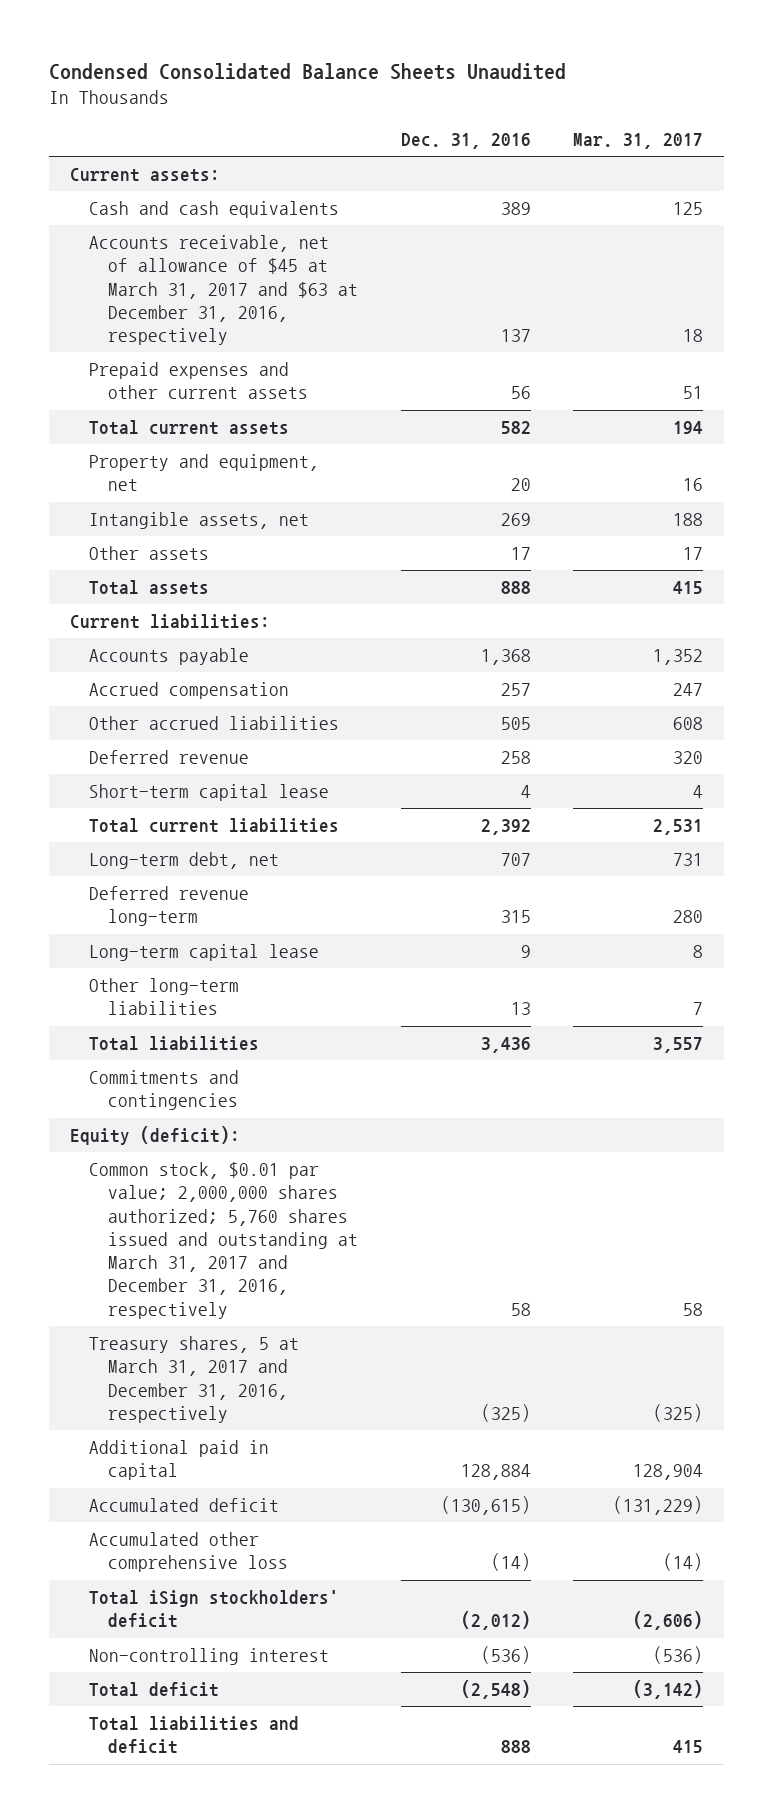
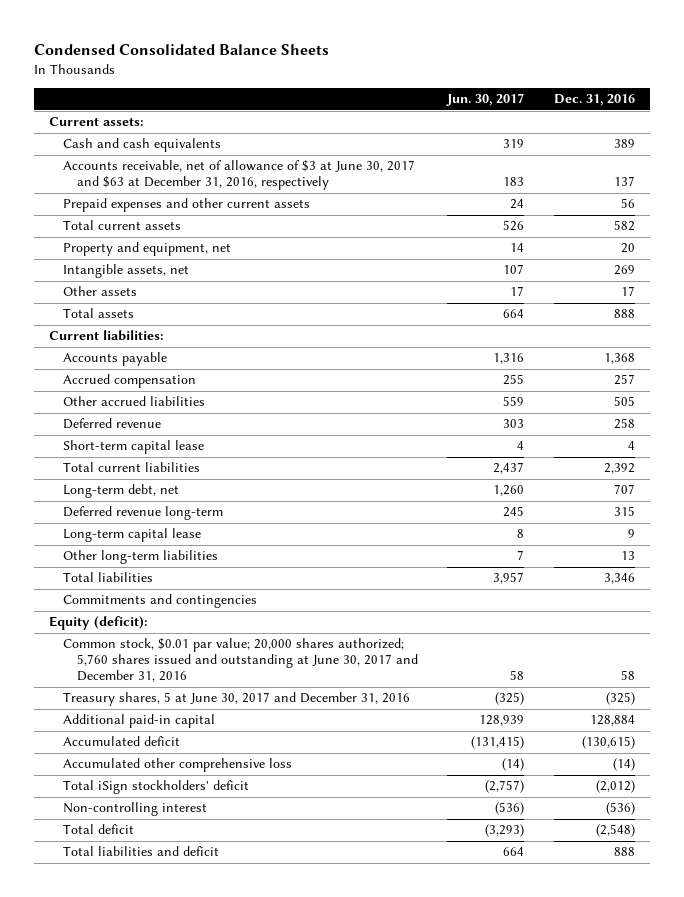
[48,62,566,80] Condensed Consolidated Balance Sheets Unaudited -> [33,44,329,56] Condensed Consolidated Balance Sheets
[572,132,703,149] Mar. 31, 2017 -> none
none -> [446,93,525,107] Jun. 30, 2017
[89,235,359,346] Accounts receivable, net of allowance of $45 at March 31, 2017 and $63 at December 31, 2016, respectively -> [62,160,415,191] Accounts receivable, net of allowance of $3 at June 30, 2017 and $63 at December 31, 2016, respectively
[480,1037,531,1054] 3,436 -> [604,573,636,585] 3,346
[89,1162,359,1319] Common stock, $0.01 par value; 2,000,000 shares authorized; 5,760 shares issued and outstanding at March 31, 2017 and December 31, 2016, respectively -> [62,638,418,683] Common stock, $0.01 par value; 20,000 shares authorized; 5,760 shares issued and outstanding at June 30, 2017 and December 31, 2016
[89,1336,300,1423] Treasury shares, 5 at March 31, 2017 and December 31, 2016, respectively -> [62,692,410,707] Treasury shares, 5 at June 30, 2017 and December 31, 2016
[89,1440,270,1481] Additional paid in capital -> [62,714,215,729] Additional paid-in capital

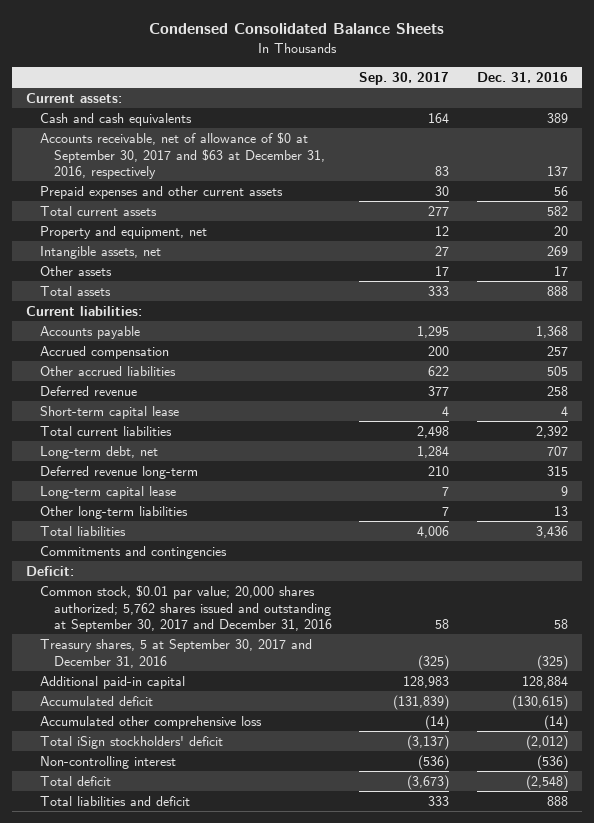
[446,93,525,107] Jun. 30, 2017 -> none
none -> [359,71,450,85] Sep. 30, 2017
[62,160,415,191] Accounts receivable, net of allowance of $3 at June 30, 2017 and $63 at December 31, 2016, respectively -> [39,132,325,179] Accounts receivable, net of allowance of $0 at September 30, 2017 and $63 at December 31, 2016, respectively
[604,573,636,585] 3,346 -> [535,526,568,539] 3,436
[48,616,148,631] Equity (deficit): -> [25,566,74,577] Deficit:
[62,638,418,683] Common stock, $0.01 par value; 20,000 shares authorized; 5,760 shares issued and outstanding at June 30, 2017 and December 31, 2016 -> [39,585,332,632] Common stock, $0.01 par value; 20,000 shares authorized; 5,762 shares issued and outstanding at September 30, 2017 and December 31, 2016
[62,692,410,707] Treasury shares, 5 at June 30, 2017 and December 31, 2016 -> [39,639,312,668] Treasury shares, 5 at September 30, 2017 and December 31, 2016

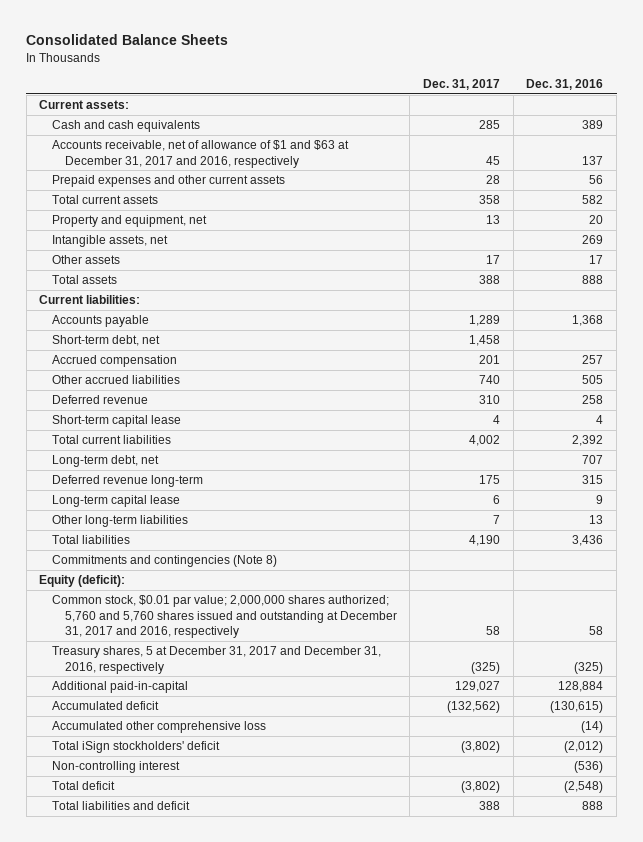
[148,22,444,34] Condensed Consolidated Balance Sheets -> [26,34,229,46] Consolidated Balance Sheets
[359,71,450,85] Sep. 30, 2017 -> none
none -> [423,79,501,91] Dec. 31, 2017
[39,132,325,179] Accounts receivable, net of allowance of $0 at September 30, 2017 and $63 at December 31, 2016, respectively -> [52,140,350,168] Accounts receivable, net of allowance of $1 and $63 at December 31, 2017 and 2016, respectively
none -> [52,335,161,347] Short-term debt, net
[39,546,227,560] Commitments and contingencies -> [52,555,278,568] Commitments and contingencies (Note 8)
[25,566,74,577] Deficit: -> [39,575,126,588] Equity (deficit):
[39,585,332,632] Common stock, $0.01 par value; 20,000 shares authorized; 5,762 shares issued and outstanding at September 30, 2017 and December 31, 2016 -> [52,595,397,638] Common stock, $0.01 par value; 2,000,000 shares authorized; 5,760 and 5,760 shares issued and outstanding at December 31, 2017 and 2016, respectively
[39,639,312,668] Treasury shares, 5 at September 30, 2017 and December 31, 2016 -> [52,646,382,674] Treasury shares, 5 at December 31, 2017 and December 31, 2016, respectively
[39,676,185,690] Additional paid-in capital -> [52,681,189,694] Additional paid-in-capital

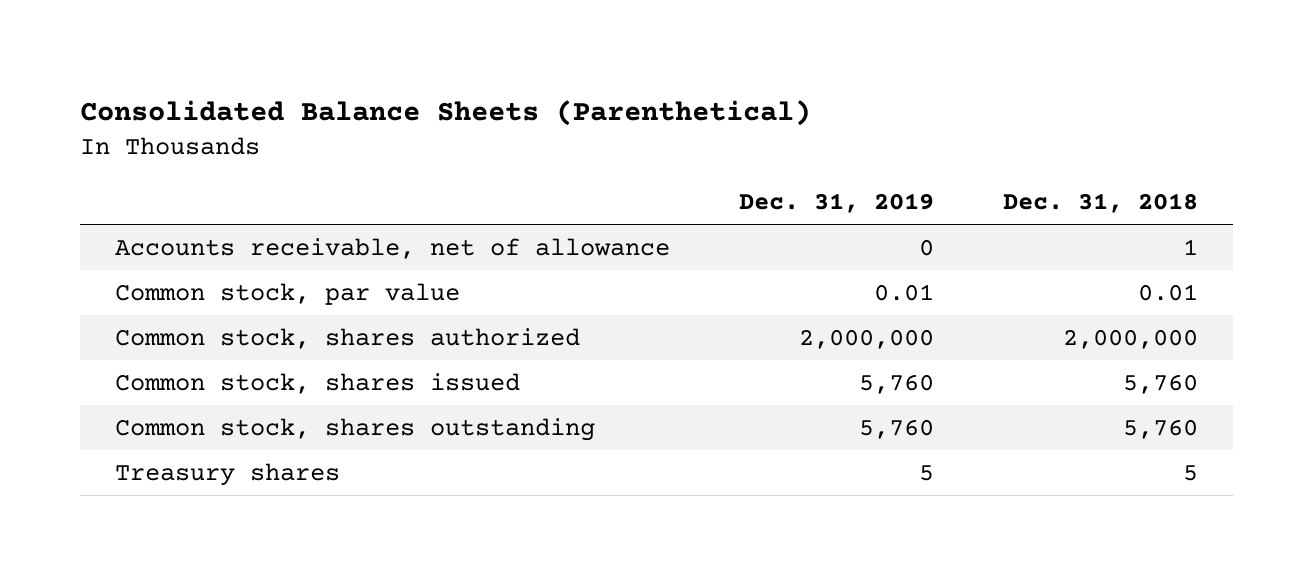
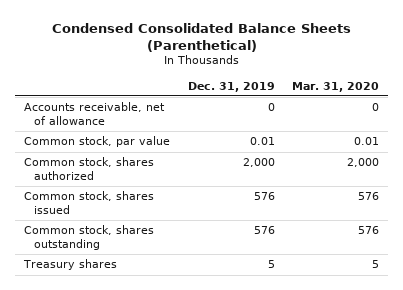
[80,99,812,126] Consolidated Balance Sheets (Parenthetical) -> [51,22,351,52] Condensed Consolidated Balance Sheets (Parenthetical)
[1003,193,1199,214] Dec. 31, 2018 -> none
none -> [291,81,379,92] Mar. 31, 2020
[799,328,935,349] 2,000,000 -> [242,158,275,168] 2,000
[859,373,935,394] 5,760 -> [253,192,275,201] 576
[859,418,935,439] 5,760 -> [253,226,275,235] 576

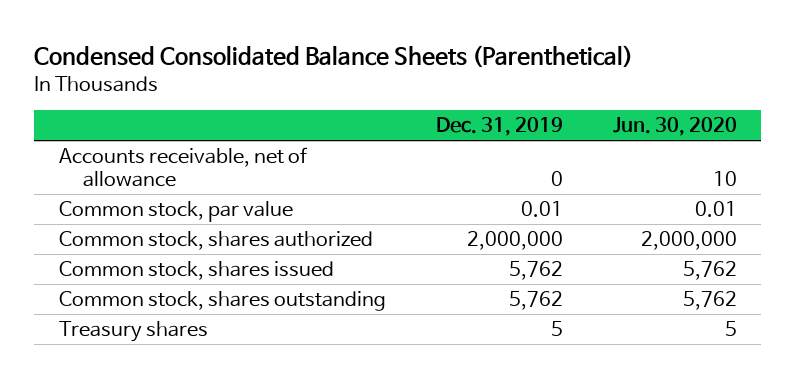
[291,81,379,92] Mar. 31, 2020 -> none
none -> [612,117,737,137] Jun. 30, 2020
[242,158,275,168] 2,000 -> [466,231,563,251] 2,000,000
[253,192,275,201] 576 -> [508,261,563,281] 5,762
[253,226,275,235] 576 -> [508,291,563,311] 5,762

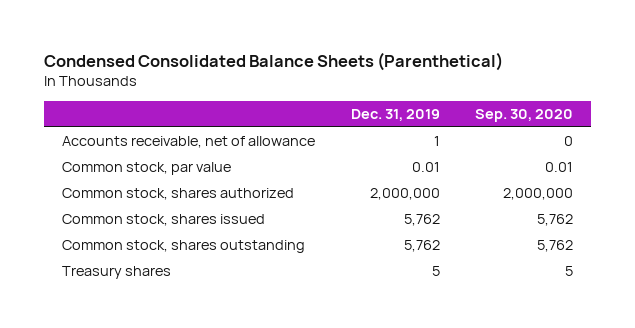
[612,117,737,137] Jun. 30, 2020 -> none
none -> [475,108,574,122] Sep. 30, 2020
[550,170,563,186] 0 -> [433,136,440,147] 1

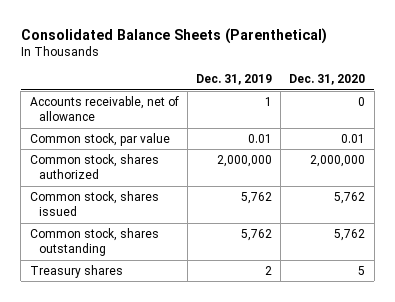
[44,51,504,71] Condensed Consolidated Balance Sheets (Parenthetical) -> [20,27,327,44] Consolidated Balance Sheets (Parenthetical)
[475,108,574,122] Sep. 30, 2020 -> none
none -> [289,74,366,86] Dec. 31, 2020
[431,266,440,277] 5 -> [265,266,273,276] 2

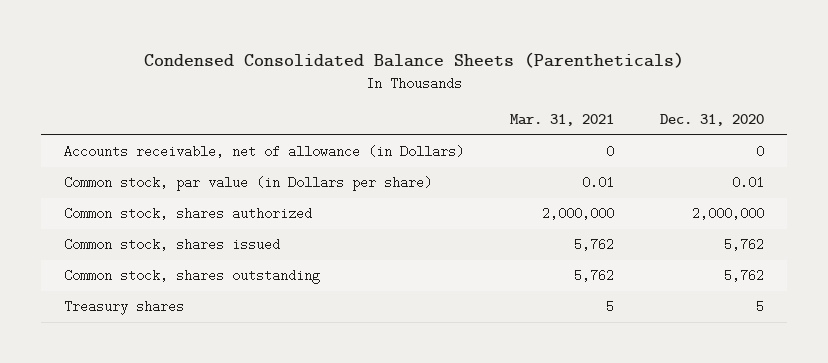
[20,27,327,44] Consolidated Balance Sheets (Parenthetical) -> [143,51,684,68] Condensed Consolidated Balance Sheets (Parentheticals)
[196,74,273,86] Dec. 31, 2019 -> none
none -> [509,114,614,127] Mar. 31, 2021
[29,96,179,122] Accounts receivable, net of allowance -> [63,145,464,159] Accounts receivable, net of allowance (in Dollars)
[29,133,170,147] Common stock, par value -> [63,176,432,192] Common stock, par value (in Dollars per share)

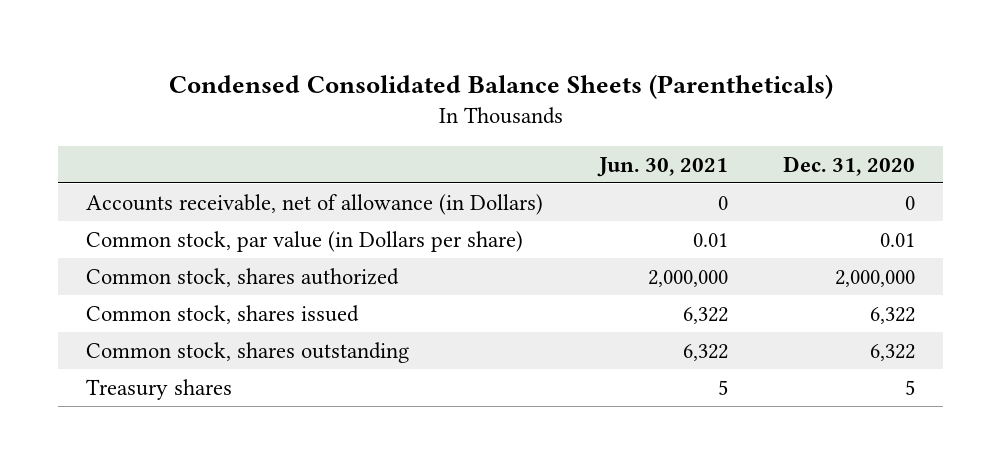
[509,114,614,127] Mar. 31, 2021 -> none
none -> [596,156,728,177] Jun. 30, 2021
[724,238,765,252] 5,762 -> [870,306,916,324] 6,322
[724,269,765,283] 5,762 -> [870,343,916,361] 6,322

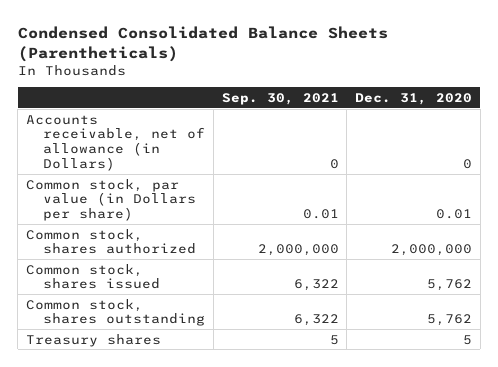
[596,156,728,177] Jun. 30, 2021 -> none
none -> [221,93,339,106] Sep. 30, 2021
[870,306,916,324] 6,322 -> [426,279,472,292] 5,762
[870,343,916,361] 6,322 -> [426,314,472,327] 5,762

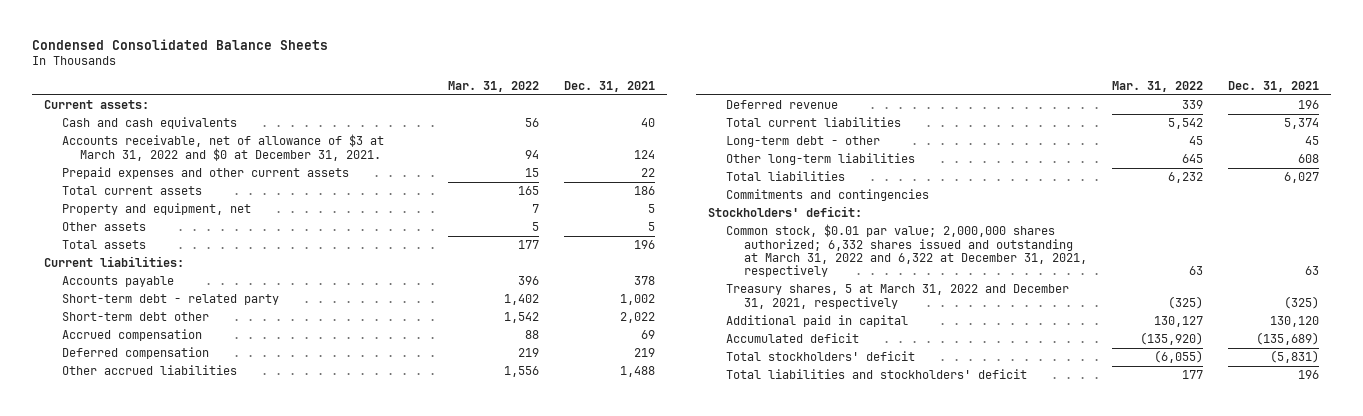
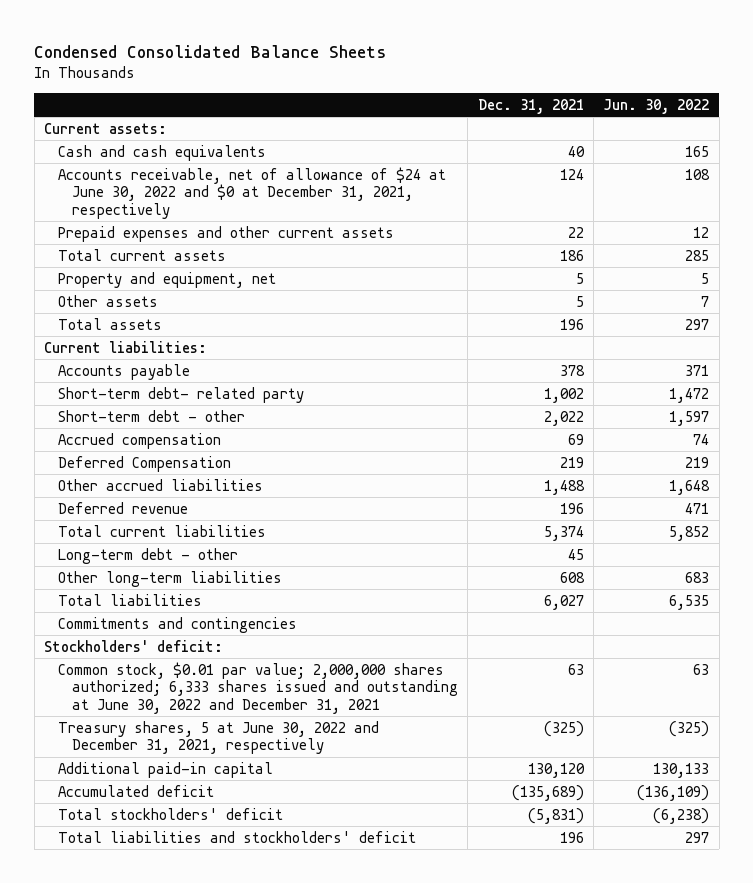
[448,80,540,92] Mar. 31, 2022 -> none
none -> [603,98,710,114] Jun. 30, 2022
[62,134,385,161] Accounts receivable, net of allowance of $3 at March 31, 2022 and $0 at December 31, 2021. -> [57,166,446,220] Accounts receivable, net of allowance of $24 at June 30, 2022 and $0 at December 31, 2021, respectively
[62,294,280,306] Short-term debt - related party -> [57,386,304,403] Short-term debt- related party
[62,312,210,322] Short-term debt other -> [57,409,245,422] Short-term debt - other
[62,347,210,360] Deferred compensation -> [57,455,231,472] Deferred Compensation
[726,224,1088,278] Common stock, $0.01 par value; 2,000,000 shares authorized; 6,332 shares issued and outstanding at March 31, 2022 and 6,322 at December 31, 2021, respectively -> [57,661,458,715] Common stock, $0.01 par value; 2,000,000 shares authorized; 6,333 shares issued and outstanding at June 30, 2022 and December 31, 2021
[726,284,1070,309] Treasury shares, 5 at March 31, 2022 and December 31, 2021, respectively -> [57,720,379,755] Treasury shares, 5 at June 30, 2022 and December 31, 2021, respectively
[726,315,909,328] Additional paid in capital -> [57,761,273,778] Additional paid-in capital

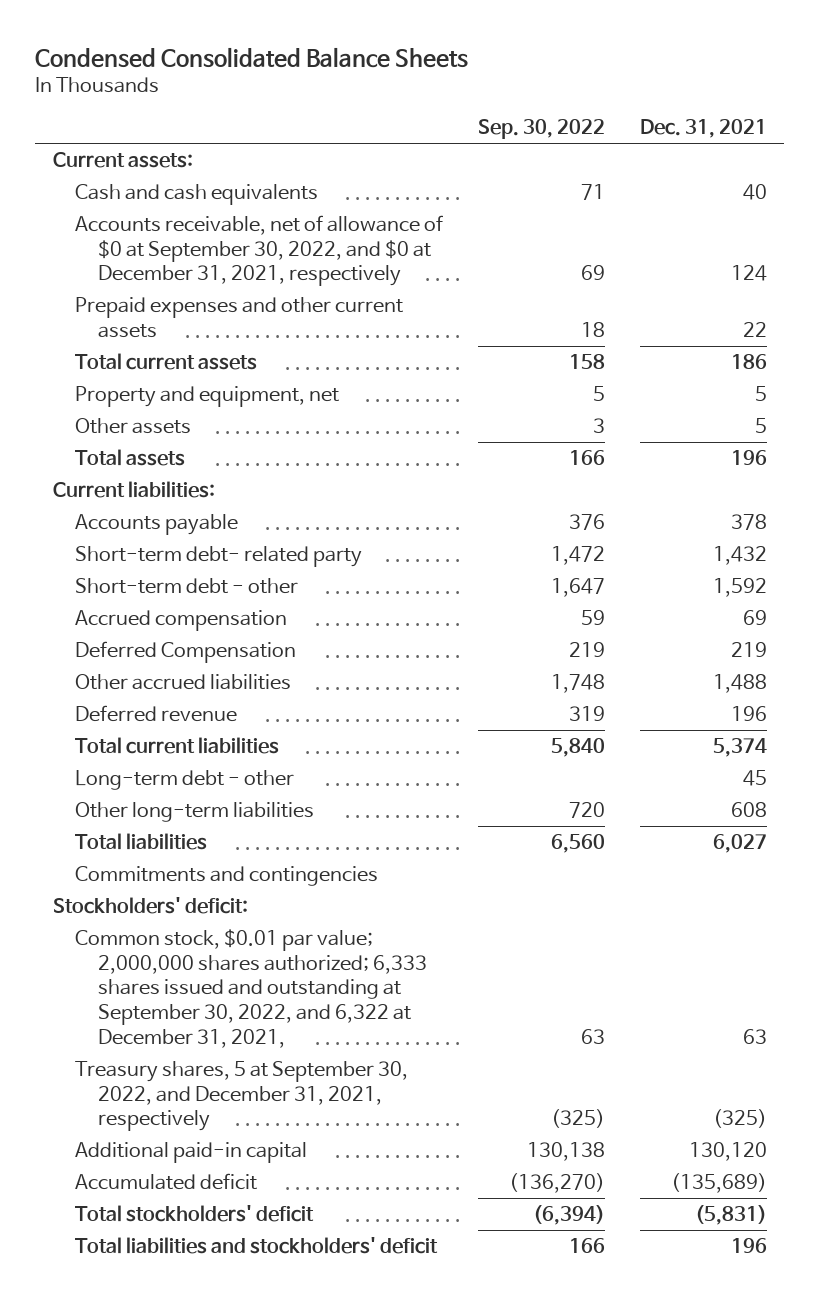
[603,98,710,114] Jun. 30, 2022 -> none
none -> [477,119,605,140] Sep. 30, 2022
[57,166,446,220] Accounts receivable, net of allowance of $24 at June 30, 2022 and $0 at December 31, 2021, respectively -> [75,214,444,287] Accounts receivable, net of allowance of $0 at September 30, 2022, and $0 at December 31, 2021, respectively
[543,387,584,403] 1,002 -> [712,545,767,565] 1,432
[543,410,584,426] 2,022 -> [712,577,767,597] 1,592
[57,661,458,715] Common stock, $0.01 par value; 2,000,000 shares authorized; 6,333 shares issued and outstanding at June 30, 2022 and December 31, 2021 -> [75,928,427,1048] Common stock, $0.01 par value; 2,000,000 shares authorized; 6,333 shares issued and outstanding at September 30, 2022, and 6,322 at December 31, 2021,
[57,720,379,755] Treasury shares, 5 at June 30, 2022 and December 31, 2021, respectively -> [75,1060,409,1132] Treasury shares, 5 at September 30, 2022, and December 31, 2021, respectively

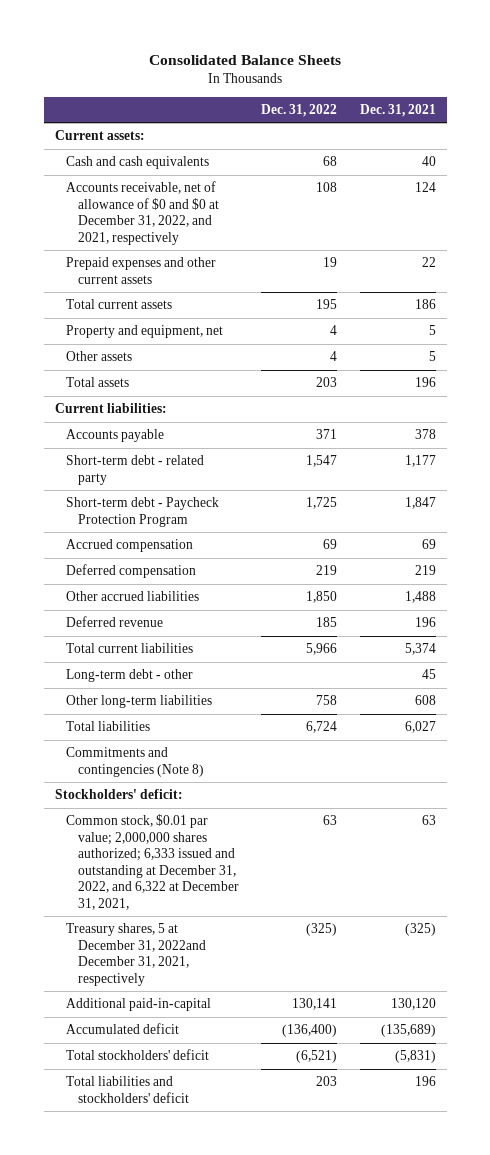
[35,46,469,68] Condensed Consolidated Balance Sheets -> [149,54,342,65] Consolidated Balance Sheets
[477,119,605,140] Sep. 30, 2022 -> none
none -> [261,103,338,117] Dec. 31, 2022
[75,214,444,287] Accounts receivable, net of allowance of $0 at September 30, 2022, and $0 at December 31, 2021, respectively -> [66,181,220,245] Accounts receivable, net of allowance of $0 and $0 at December 31, 2022, and 2021, respectively
[75,577,299,594] Short-term debt - other -> none
[75,545,363,567] Short-term debt- related party -> [66,455,205,485] Short-term debt - related party
[712,545,767,565] 1,432 -> [404,455,436,468] 1,177
none -> [66,497,220,527] Short-term debt - Paycheck Protection Program
[75,640,297,663] Deferred Compensation -> [66,564,197,579] Deferred compensation
[75,865,379,886] Commitments and contingencies -> [66,747,205,777] Commitments and contingencies (Note 8)
[75,928,427,1048] Common stock, $0.01 par value; 2,000,000 shares authorized; 6,333 shares issued and outstanding at September 30, 2022, and 6,322 at December 31, 2021, -> [66,814,240,910] Common stock, $0.01 par value; 2,000,000 shares authorized; 6,333 issued and outstanding at December 31, 2022, and 6,322 at December 31, 2021,
[75,1060,409,1132] Treasury shares, 5 at September 30, 2022, and December 31, 2021, respectively -> [66,923,207,986] Treasury shares, 5 at December 31, 2022and December 31, 2021, respectively
[75,1141,308,1163] Additional paid-in capital -> [66,998,212,1012] Additional paid-in-capital

